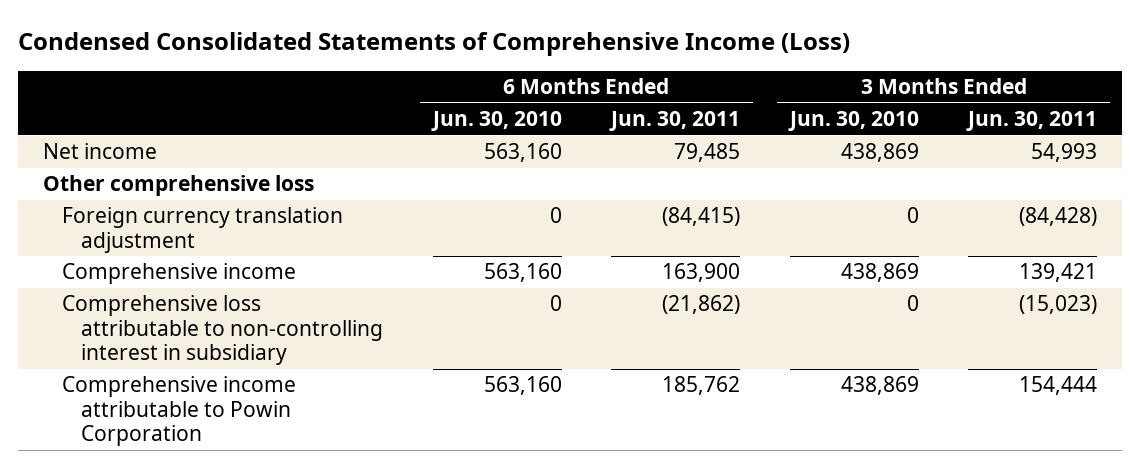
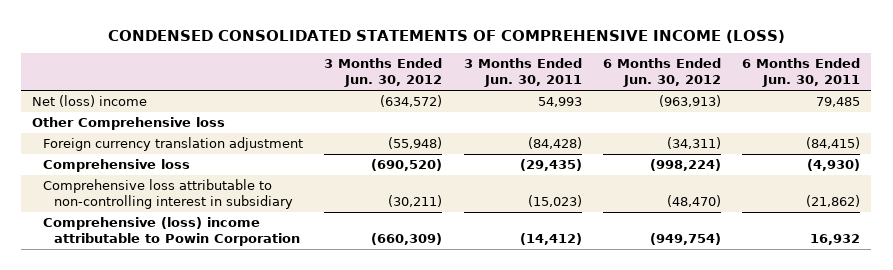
[17,32,850,57] Condensed Consolidated Statements of Comprehensive Income (Loss) -> [108,29,786,43] CONDENSED CONSOLIDATED STATEMENTS OF COMPREHENSIVE INCOME (LOSS)
[430,111,562,132] Jun. 30, 2010 -> none
[787,111,919,132] Jun. 30, 2010 -> none
none -> [324,58,443,88] 3 Months Ended Jun. 30, 2012
none -> [603,58,722,88] 6 Months Ended Jun. 30, 2012
[42,143,157,160] Net income -> [32,95,148,108] Net (loss) income
[42,175,314,197] Other comprehensive loss -> [32,117,226,131] Other Comprehensive loss
[61,263,296,285] Comprehensive income -> [43,159,191,173] Comprehensive loss
[662,263,741,283] 163,900 -> [807,159,861,172] (4,930)
[1019,263,1098,283] 139,421 -> [519,159,582,172] (29,435)
[61,376,296,447] Comprehensive income attributable to Powin Corporation -> [43,217,301,246] Comprehensive (loss) income attributable to Powin Corporation
[662,376,741,396] 185,762 -> [810,233,861,245] 16,932
[1019,376,1098,396] 154,444 -> [519,232,582,245] (14,412)

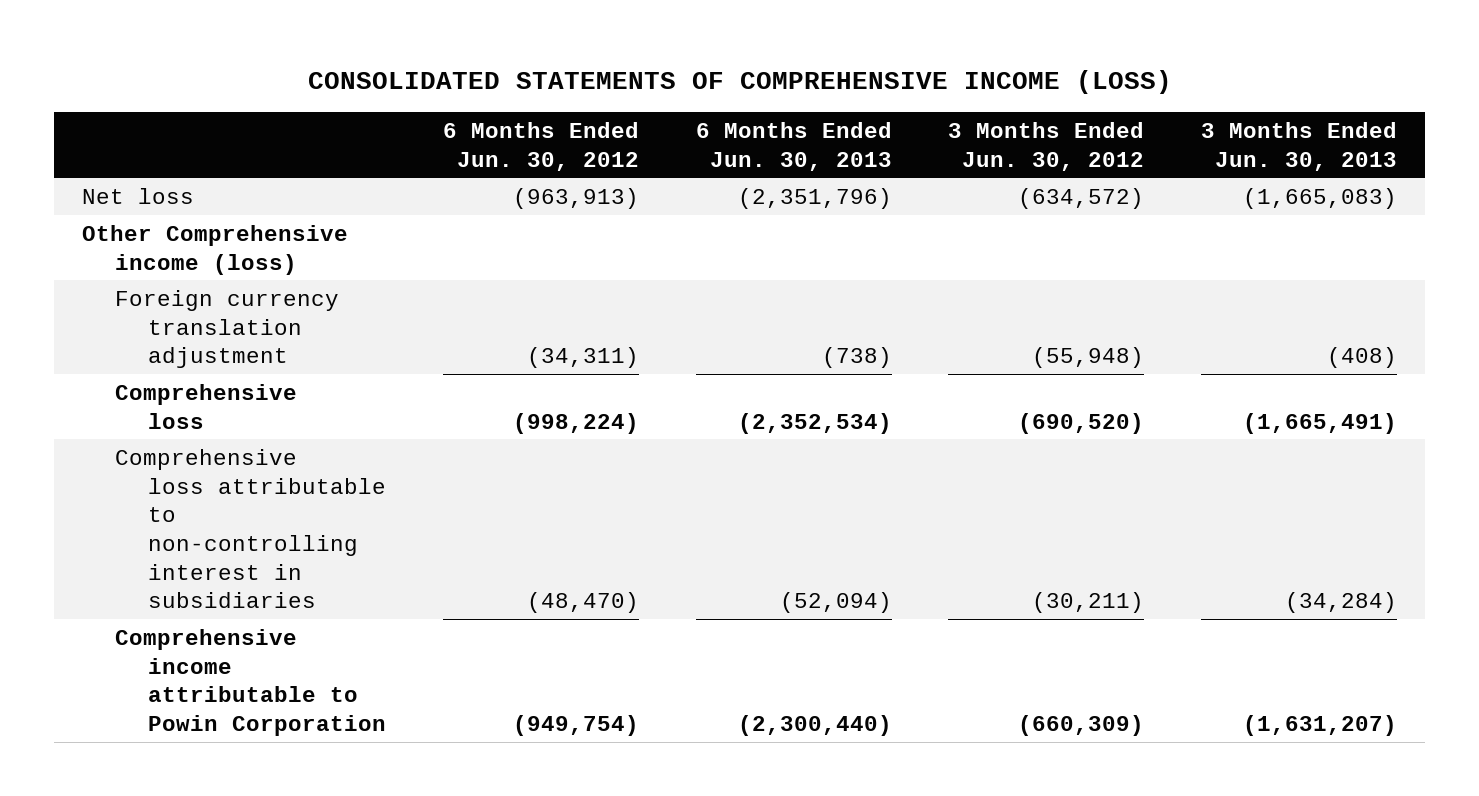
[108,29,786,43] CONDENSED CONSOLIDATED STATEMENTS OF COMPREHENSIVE INCOME (LOSS) -> [307,70,1172,95] CONSOLIDATED STATEMENTS OF COMPREHENSIVE INCOME (LOSS)
[463,58,582,88] 3 Months Ended Jun. 30, 2011 -> none
[742,58,861,88] 6 Months Ended Jun. 30, 2011 -> none
none -> [695,121,892,171] 6 Months Ended Jun. 30, 2013
none -> [1200,121,1397,171] 3 Months Ended Jun. 30, 2013
[32,95,148,108] Net (loss) income -> [82,187,195,204] Net loss
[32,117,226,131] Other Comprehensive loss -> [82,224,349,275] Other Comprehensive income (loss)
[43,179,294,209] Comprehensive loss attributable to non-controlling interest in subsidiary -> [115,448,387,609] Comprehensive loss attributable to non-controlling interest in subsidiaries
[43,217,301,246] Comprehensive (loss) income attributable to Powin Corporation -> [115,628,387,736] Comprehensive income attributable to Powin Corporation

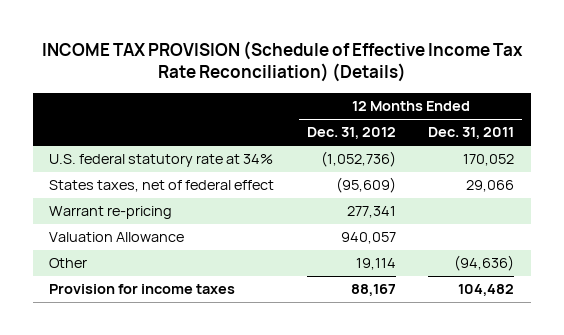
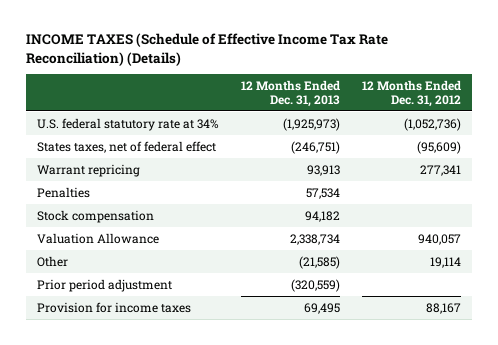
[41,40,523,83] INCOME TAX PROVISION (Schedule of Effective Income Tax Rate Reconciliation) (Details) -> [26,33,389,66] INCOME TAXES (Schedule of Effective Income Tax Rate Reconciliation) (Details)
[428,127,515,140] Dec. 31, 2011 -> none
none -> [241,79,341,107] 12 Months Ended Dec. 31, 2013
[49,206,173,220] Warrant re-pricing -> [37,163,141,177] Warrant repricing
none -> [37,186,91,198] Penalties
none -> [37,209,155,223] Stock compensation
none -> [37,278,173,292] Prior period adjustment

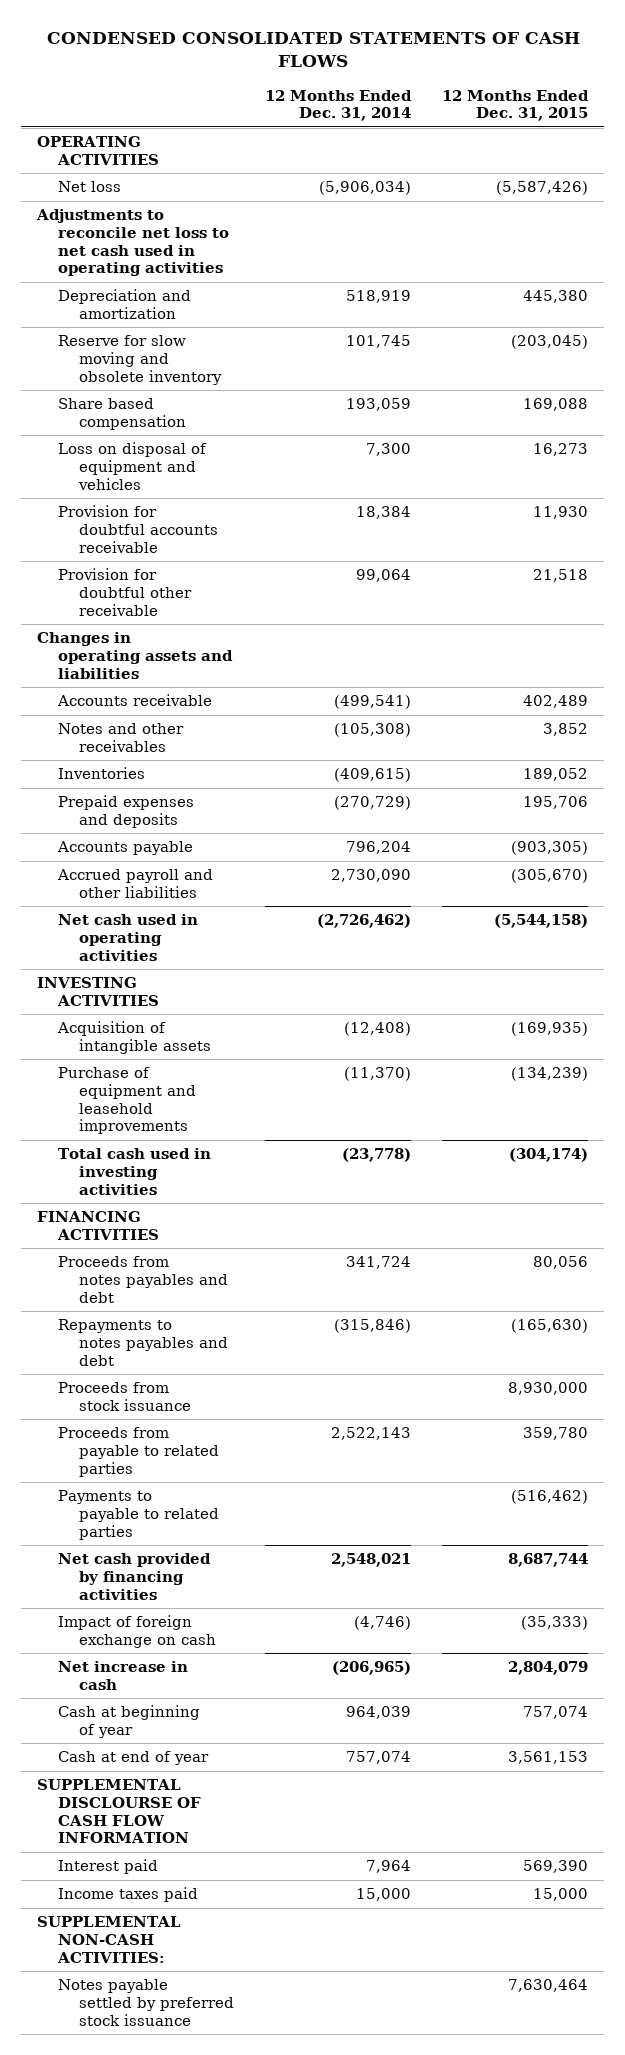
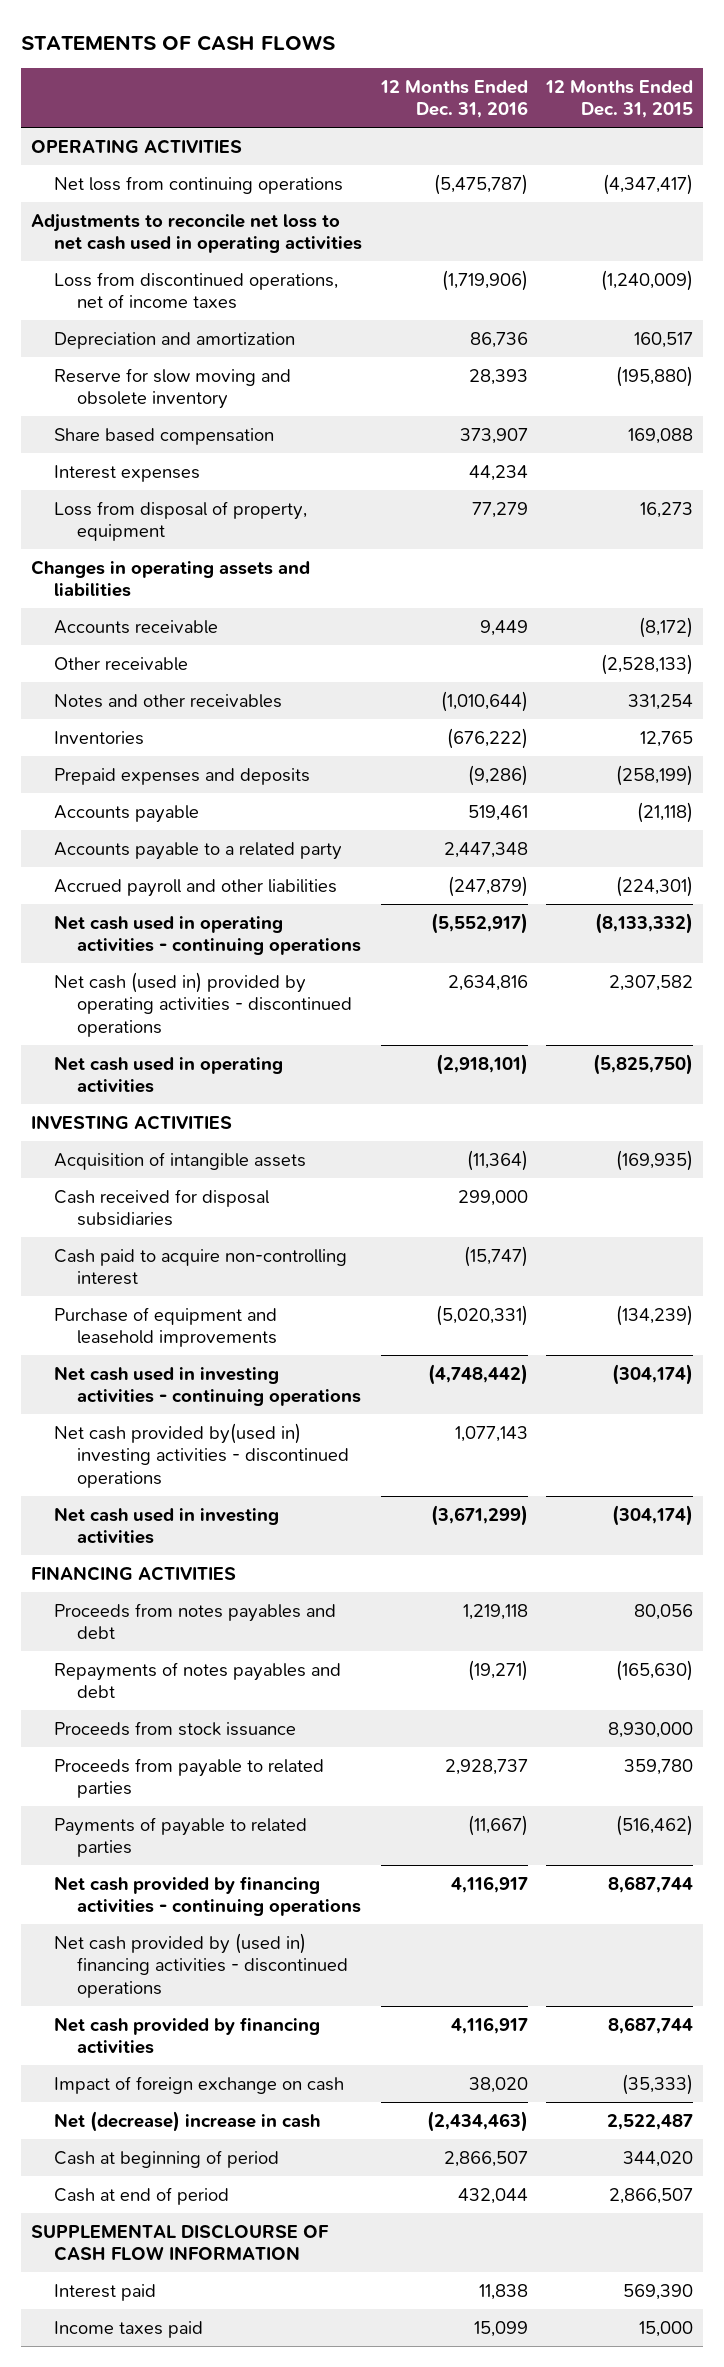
[46,32,580,67] CONDENSED CONSOLIDATED STATEMENTS OF CASH FLOWS -> [21,34,336,51] STATEMENTS OF CASH FLOWS
[264,89,412,122] 12 Months Ended Dec. 31, 2014 -> none
none -> [379,79,528,119] 12 Months Ended Dec. 31, 2016
[57,181,121,193] Net loss -> none
none -> [53,175,343,194] Net loss from continuing operations
none -> [53,271,338,310] Loss from discontinued operations, net of income taxes
[523,290,589,304] 445,380 -> [634,331,694,348] 160,517
[511,335,589,350] (203,045) -> [616,365,694,387] (195,880)
[57,505,218,553] Provision for doubtful accounts receivable -> none
[57,568,192,616] Provision for doubtful other receivable -> none
none -> [53,464,200,482] Interest expenses
[57,442,207,490] Loss on disposal of equipment and vehicles -> [53,500,307,542] Loss from disposal of property, equipment
[523,695,589,709] 402,489 -> [639,616,694,638] (8,172)
none -> [53,656,188,671] Other receivable
[543,723,589,737] 3,852 -> [628,693,694,710] 331,254
[523,768,589,782] 189,052 -> [640,730,694,747] 12,765
[523,796,589,810] 195,706 -> [616,764,694,786] (258,199)
[511,841,589,856] (903,305) -> [637,801,694,823] (21,118)
none -> [53,841,342,860] Accounts payable to a related party
[511,869,589,884] (305,670) -> [616,875,694,897] (224,301)
none -> [53,914,361,956] Net cash used in operating activities - continuing operations
none -> [53,971,352,1037] Net cash (used in) provided by operating activities - discontinued operations
[494,914,589,929] (5,544,158) -> [593,1053,694,1075] (5,825,750)
none -> [53,1188,269,1227] Cash received for disposal subsidiaries
none -> [53,1248,347,1286] Cash paid to acquire non-controlling interest
[57,1148,211,1195] Total cash used in investing activities -> [53,1365,361,1407] Net cash used in investing activities - continuing operations
none -> [53,1422,349,1488] Net cash provided by(used in) investing activities - discontinued operations
none -> [53,1506,279,1545] Net cash used in investing activities
[57,1319,228,1366] Repayments to notes payables and debt -> [53,1661,341,1699] Repayments of notes payables and debt
[57,1490,219,1540] Payments to payable to related parties -> [53,1816,307,1858] Payments of payable to related parties
none -> [53,1875,361,1917] Net cash provided by financing activities - continuing operations
none -> [53,1932,348,1998] Net cash provided by (used in) financing activities - discontinued operations
[57,1661,188,1690] Net increase in cash -> [53,2110,320,2132] Net (decrease) increase in cash
[508,1661,589,1676] 2,804,079 -> [607,2113,694,2130] 2,522,487
[57,1705,200,1738] Cash at beginning of year -> [53,2149,279,2168] Cash at beginning of period
[523,1706,589,1720] 757,074 -> [623,2150,694,2167] 344,020
[57,1751,209,1766] Cash at end of year -> [53,2186,229,2205] Cash at end of period
[508,1751,589,1765] 3,561,153 -> [609,2187,694,2204] 2,866,507
[36,1916,181,1963] SUPPLEMENTAL NON-CASH ACTIVITIES: -> none
[57,1979,234,2026] Notes payable settled by preferred stock issuance -> none

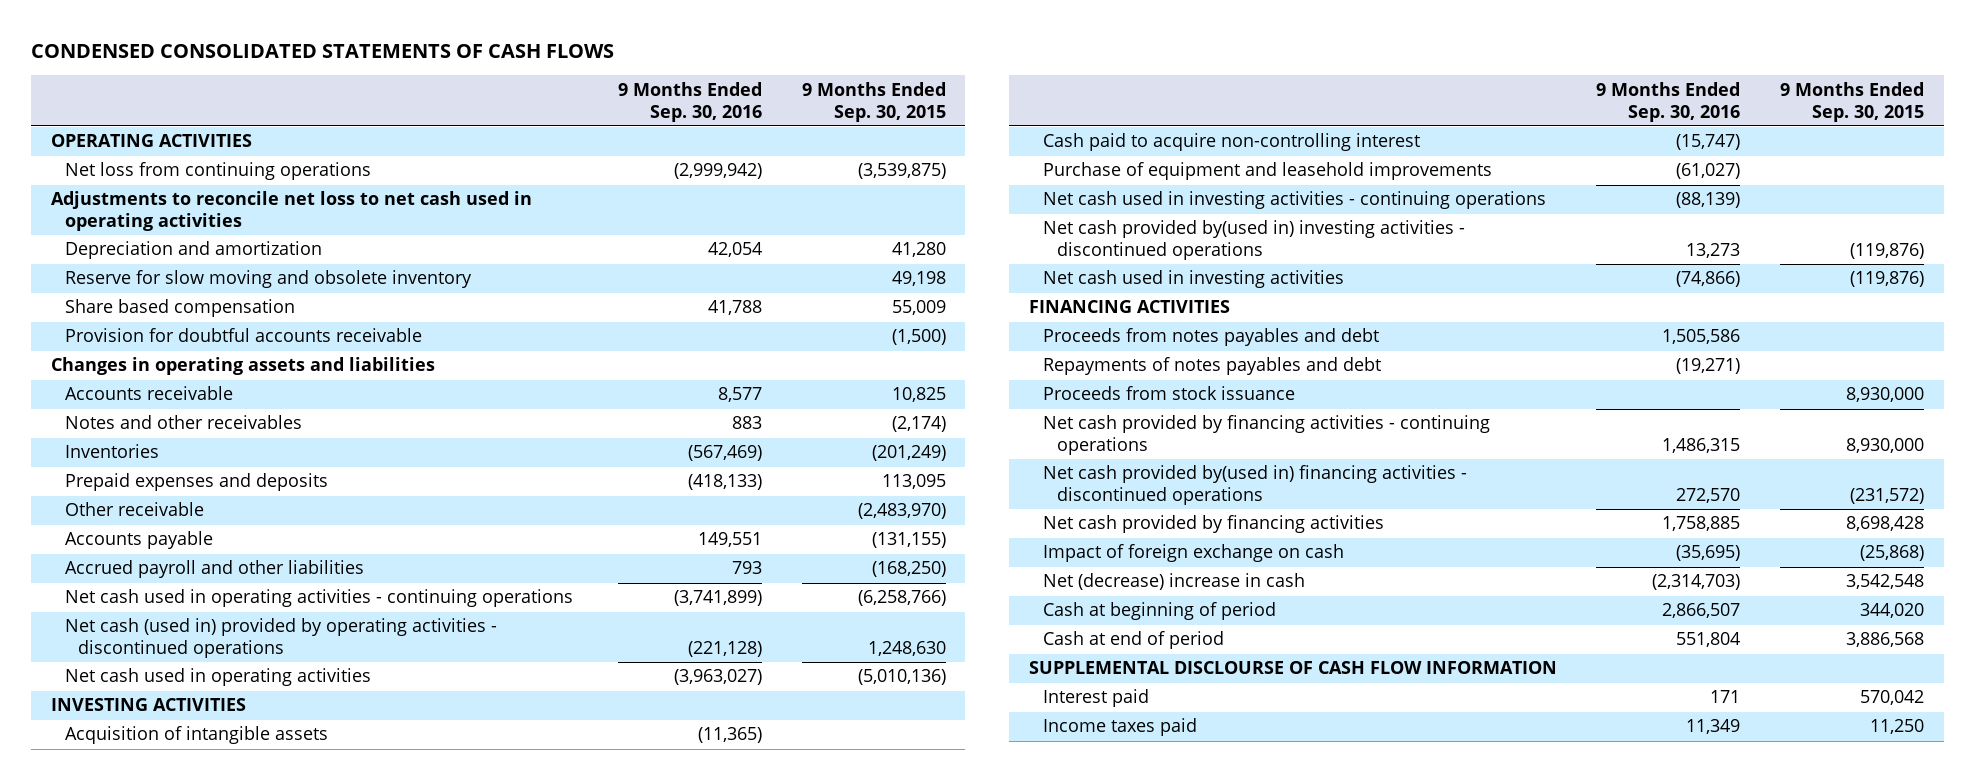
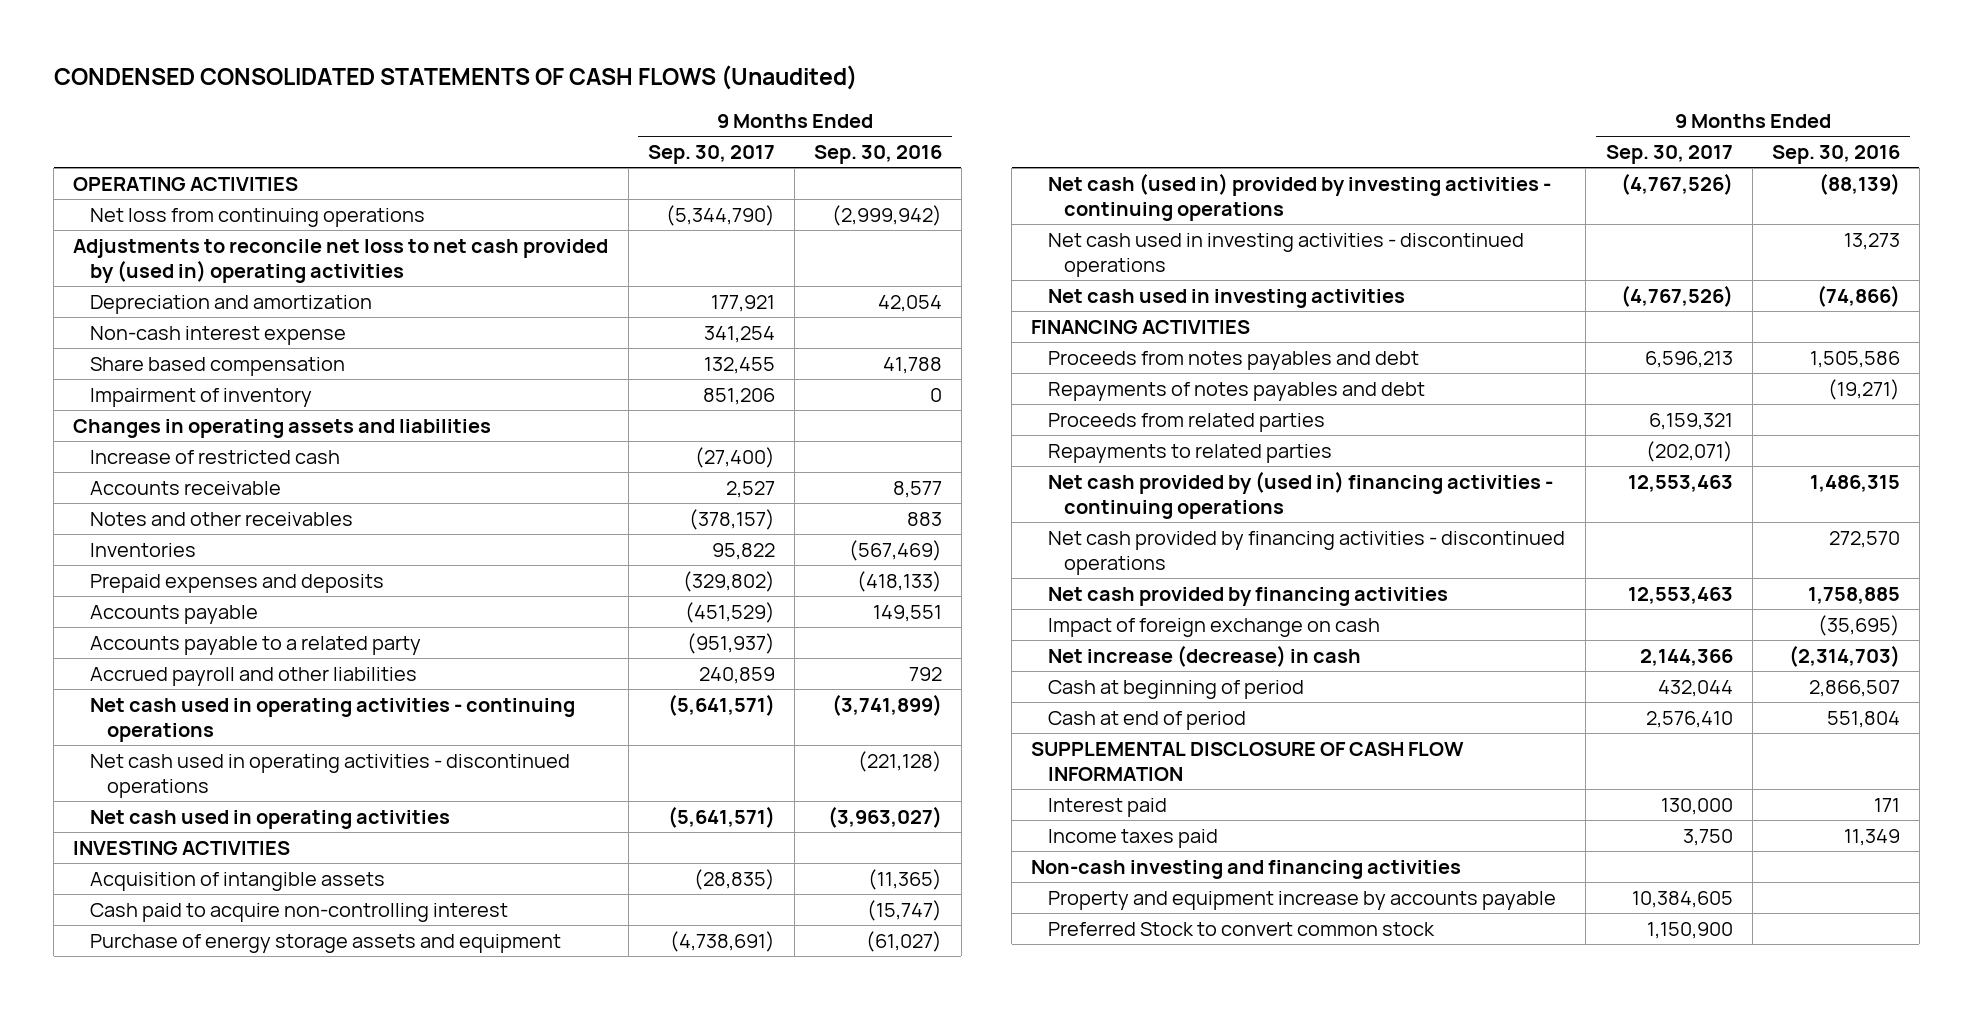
[30,44,614,59] CONDENSED CONSOLIDATED STATEMENTS OF CASH FLOWS -> [53,65,857,91] CONDENSED CONSOLIDATED STATEMENTS OF CASH FLOWS (Unaudited)
[801,81,946,122] 9 Months Ended Sep. 30, 2015 -> none
none -> [647,145,775,165] Sep. 30, 2017
[50,191,532,232] Adjustments to reconcile net loss to net cash used in operating activities -> [73,238,609,283] Adjustments to reconcile net loss to net cash provided by (used in) operating activities
[64,270,472,289] Reserve for slow moving and obsolete inventory -> none
none -> [89,325,346,345] Non-cash interest expense
[64,328,422,343] Provision for doubtful accounts receivable -> none
none -> [89,387,312,407] Impairment of inventory
none -> [89,449,340,464] Increase of restricted cash
[64,502,204,517] Other receivable -> none
none -> [89,635,421,655] Accounts payable to a related party
[732,561,763,575] 793 -> [908,666,942,681] 792
[64,618,497,659] Net cash (used in) provided by operating activities - discontinued operations -> [89,753,570,798] Net cash used in operating activities - discontinued operations
[1042,162,1492,181] Purchase of equipment and leasehold improvements -> [89,933,561,953] Purchase of energy storage assets and equipment
[1042,191,1546,210] Net cash used in investing activities - continuing operations -> [1047,172,1551,221] Net cash (used in) provided by investing activities - continuing operations
[1042,220,1465,261] Net cash provided by(used in) investing activities - discontinued operations -> [1047,232,1524,277] Net cash used in investing activities - discontinued operations
[1042,386,1295,401] Proceeds from stock issuance -> none
none -> [1047,412,1325,432] Proceeds from related parties
none -> [1047,443,1332,463] Repayments to related parties
[1042,415,1490,456] Net cash provided by financing activities - continuing operations -> [1047,470,1553,519] Net cash provided by (used in) financing activities - continuing operations
[1042,465,1467,506] Net cash provided by(used in) financing activities - discontinued operations -> [1047,530,1565,575] Net cash provided by financing activities - discontinued operations
[1042,573,1305,591] Net (decrease) increase in cash -> [1047,644,1361,667] Net increase (decrease) in cash
[1028,661,1557,675] SUPPLEMENTAL DISCLOURSE OF CASH FLOW INFORMATION -> [1031,741,1465,781] SUPPLEMENTAL DISCLOSURE OF CASH FLOW INFORMATION
none -> [1031,859,1462,879] Non-cash investing and financing activities
none -> [1047,890,1556,910] Property and equipment increase by accounts payable
none -> [1047,921,1435,936] Preferred Stock to convert common stock

